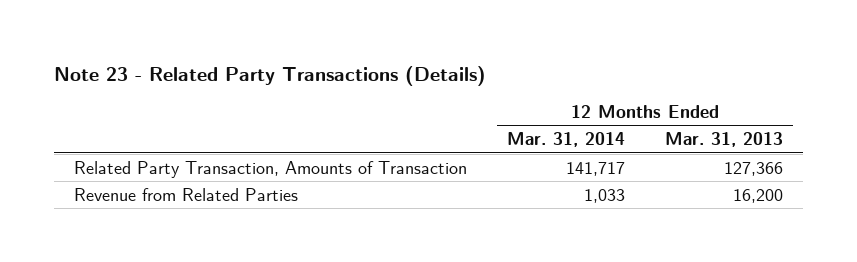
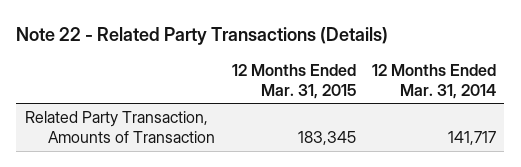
[53,66,486,87] Note 23 - Related Party Transactions (Details) -> [16,26,389,45] Note 22 - Related Party Transactions (Details)
[664,132,783,148] Mar. 31, 2013 -> none
none -> [231,63,356,99] 12 Months Ended Mar. 31, 2015
[73,187,298,201] Revenue from Related Parties -> none

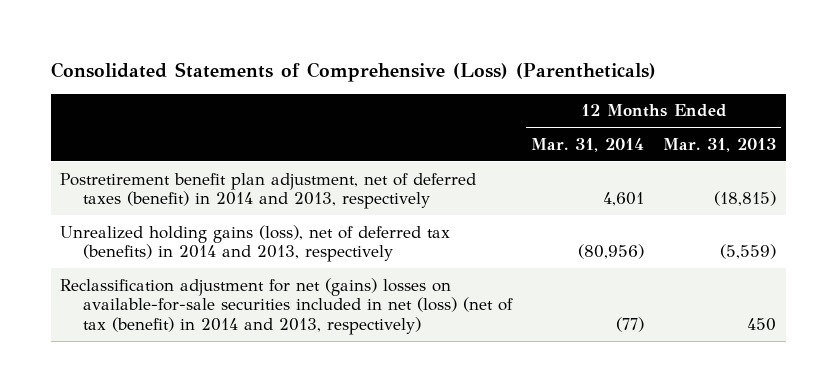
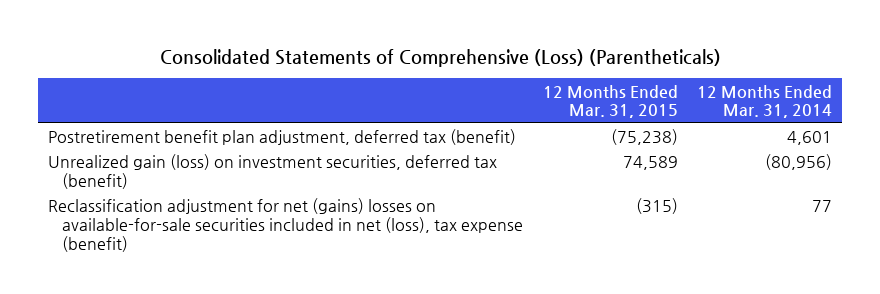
[663,137,777,152] Mar. 31, 2013 -> none
none -> [542,84,678,119] 12 Months Ended Mar. 31, 2015
[60,172,477,210] Postretirement benefit plan adjustment, net of deferred taxes (benefit) in 2014 and 2013, respectively -> [47,129,516,146] Postretirement benefit plan adjustment, deferred tax (benefit)
[60,224,451,263] Unrealized holding gains (loss), net of deferred tax (benefits) in 2014 and 2013, respectively -> [47,154,497,190] Unrealized gain (loss) on investment securities, deferred tax (benefit)
[60,277,514,336] Reclassification adjustment for net (gains) losses on available-for-sale securities included in net (loss) (net of tax (benefit) in 2014 and 2013, respectively) -> [47,198,524,253] Reclassification adjustment for net (gains) losses on available-for-sale securities included in net (loss), tax expense (benefit)
[616,317,645,333] (77) -> [812,200,833,213] 77

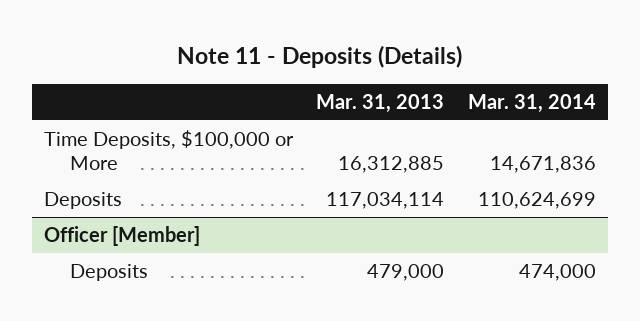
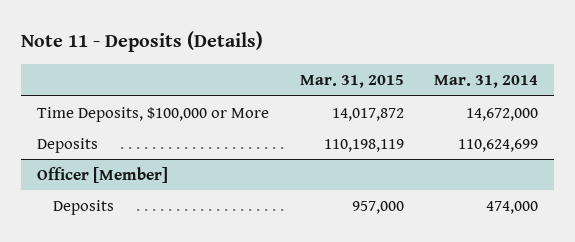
[316,93,445,113] Mar. 31, 2013 -> none
none -> [299,75,404,89] Mar. 31, 2015
[489,156,596,174] 14,671,836 -> [466,107,539,121] 14,672,000

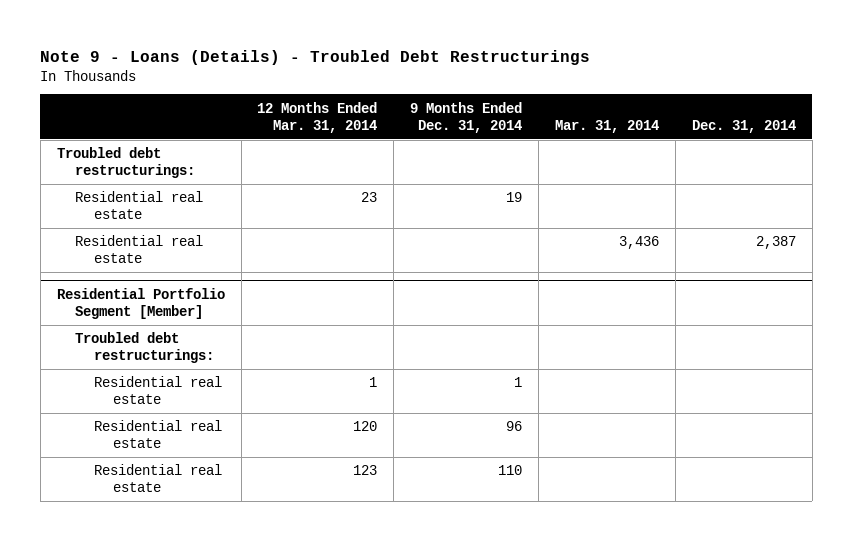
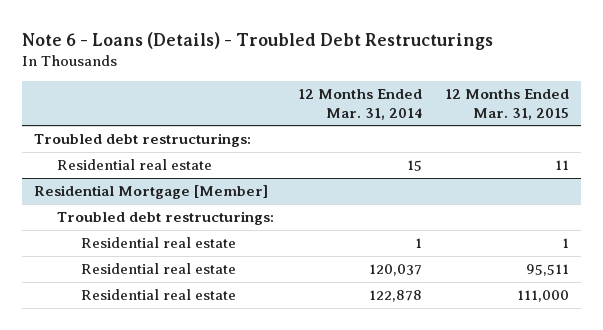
[40,49,591,65] Note 9 - Loans (Details) - Troubled Debt Restructurings -> [22,31,494,50] Note 6 - Loans (Details) - Troubled Debt Restructurings
[410,101,523,133] 9 Months Ended Dec. 31, 2014 -> none
[555,119,660,133] Mar. 31, 2014 -> none
[692,119,797,133] Dec. 31, 2014 -> none
none -> [445,89,570,120] 12 Months Ended Mar. 31, 2015
[75,235,204,264] Residential real estate -> none
[56,287,225,319] Residential Portfolio Segment [Member] -> none
[361,192,378,203] 23 -> [406,159,422,171] 15
none -> [33,184,268,199] Residential Mortgage [Member]
[353,421,378,432] 120 -> [368,263,422,276] 120,037
[353,465,378,476] 123 -> [368,289,422,302] 122,878

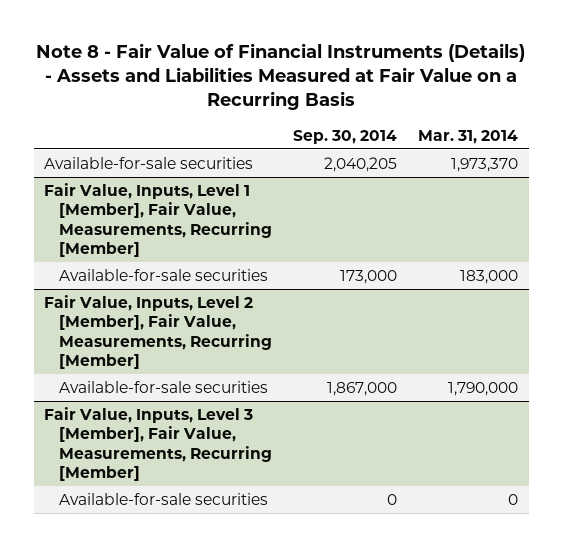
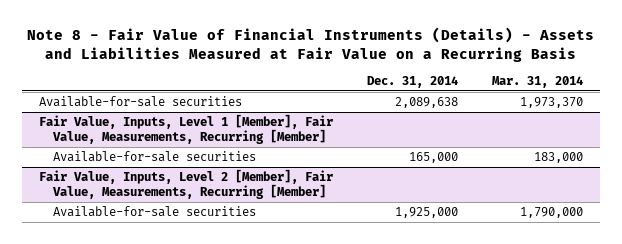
[293,129,398,144] Sep. 30, 2014 -> none
none -> [366,76,458,89] Dec. 31, 2014
[44,406,272,482] Fair Value, Inputs, Level 3 [Member], Fair Value, Measurements, Recurring [Member] -> none
[58,492,268,505] Available-for-sale securities -> none

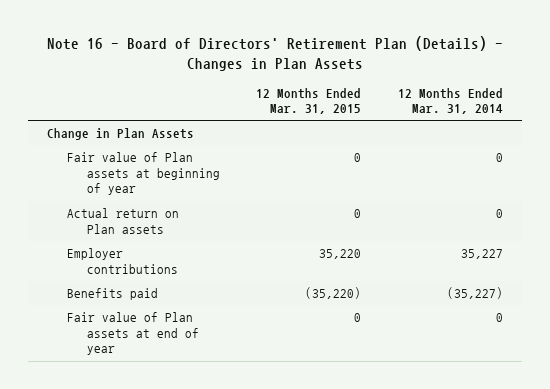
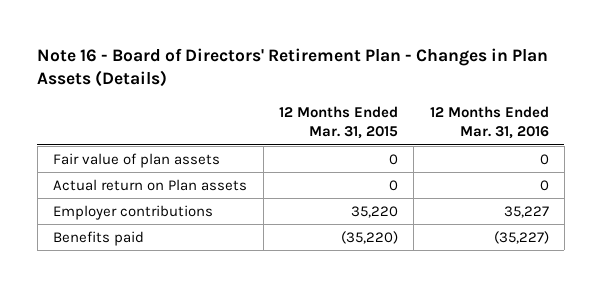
[46,36,503,71] Note 16 - Board of Directors' Retirement Plan (Details) - Changes in Plan Assets -> [37,47,549,88] Note 16 - Board of Directors' Retirement Plan - Changes in Plan Assets (Details)
[398,87,504,115] 12 Months Ended Mar. 31, 2014 -> none
none -> [429,105,549,140] 12 Months Ended Mar. 31, 2016
[46,128,194,141] Change in Plan Assets -> none
[66,152,220,196] Fair value of Plan assets at beginning of year -> [53,152,221,168] Fair value of plan assets
[66,312,199,356] Fair value of Plan assets at end of year -> none

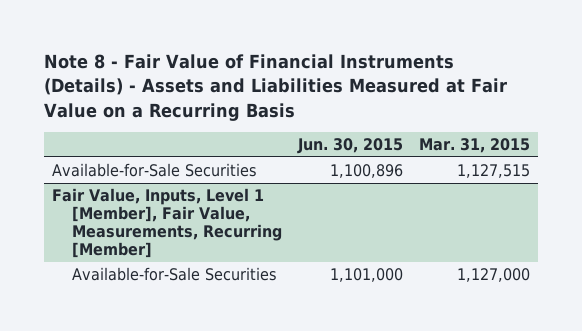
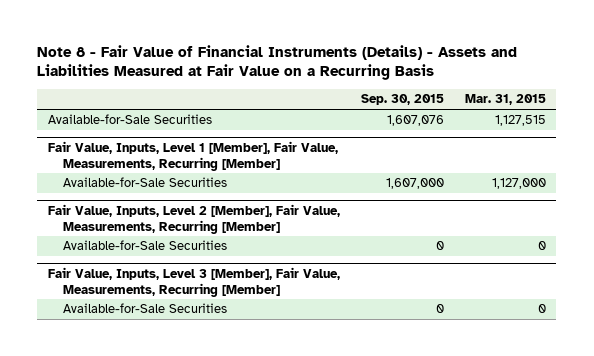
[297,138,404,155] Jun. 30, 2015 -> none
none -> [360,94,444,106] Sep. 30, 2015
none -> [47,204,340,234] Fair Value, Inputs, Level 2 [Member], Fair Value, Measurements, Recurring [Member]
none -> [62,240,227,251] Available-for-Sale Securities
none -> [47,267,340,297] Fair Value, Inputs, Level 3 [Member], Fair Value, Measurements, Recurring [Member]
none -> [62,303,227,314] Available-for-Sale Securities

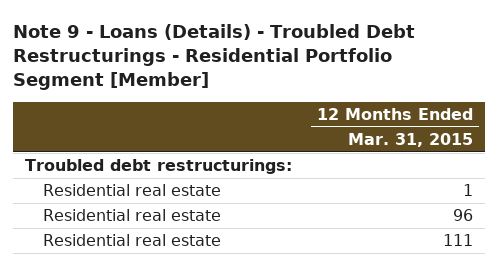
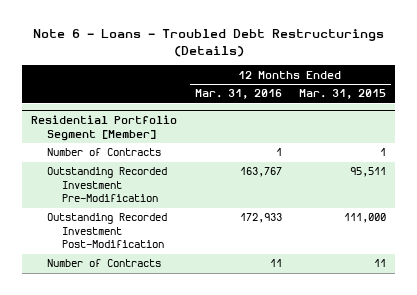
[13,23,416,91] Note 9 - Loans (Details) - Troubled Debt Restructurings - Residential Portfolio Segment [Member] -> [32,29,384,57] Note 6 - Loans - Troubled Debt Restructurings (Details)
none -> [194,89,282,100] Mar. 31, 2016
[25,159,293,175] Troubled debt restructurings: -> none
[42,209,221,222] Residential real estate -> none
[42,234,221,247] Residential real estate -> none
none -> [30,115,177,141] Residential Portfolio Segment [Member]
[42,184,221,197] Residential real estate -> [46,148,161,157] Number of Contracts
none -> [46,167,167,203] Outstanding Recorded Investment Pre-Modification
none -> [46,213,167,249] Outstanding Recorded Investment Post-Modification
none -> [46,259,161,268] Number of Contracts

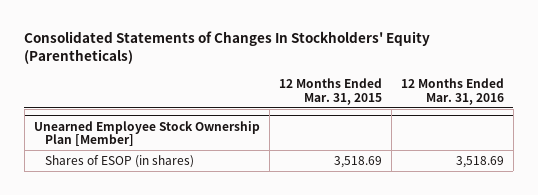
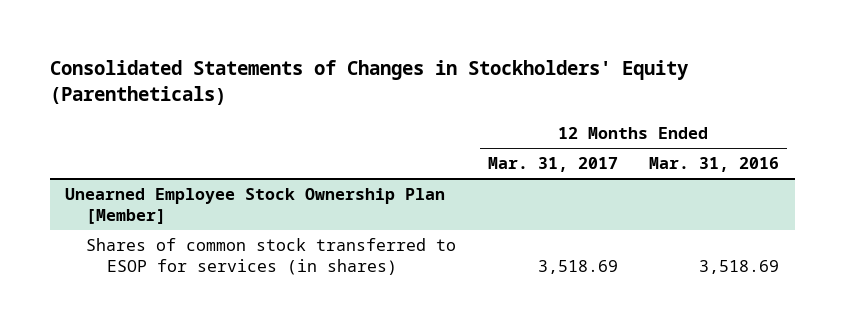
[24,30,431,65] Consolidated Statements of Changes In Stockholders' Equity (Parentheticals) -> [49,60,689,106] Consolidated Statements of Changes in Stockholders' Equity (Parentheticals)
[278,77,382,105] 12 Months Ended Mar. 31, 2015 -> none
none -> [487,157,618,173] Mar. 31, 2017
[44,154,194,168] Shares of ESOP (in shares) -> [86,238,457,275] Shares of common stock transferred to ESOP for services (in shares)

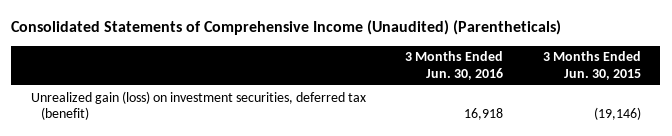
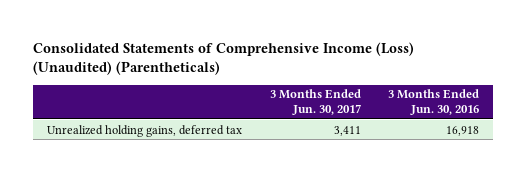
[11,20,562,36] Consolidated Statements of Comprehensive Income (Unaudited) (Parentheticals) -> [33,41,415,76] Consolidated Statements of Comprehensive Income (Loss) (Unaudited) (Parentheticals)
[542,51,641,80] 3 Months Ended Jun. 30, 2015 -> none
none -> [269,89,361,116] 3 Months Ended Jun. 30, 2017
[30,90,366,121] Unrealized gain (loss) on investment securities, deferred tax (benefit) -> [46,124,242,137] Unrealized holding gains, deferred tax

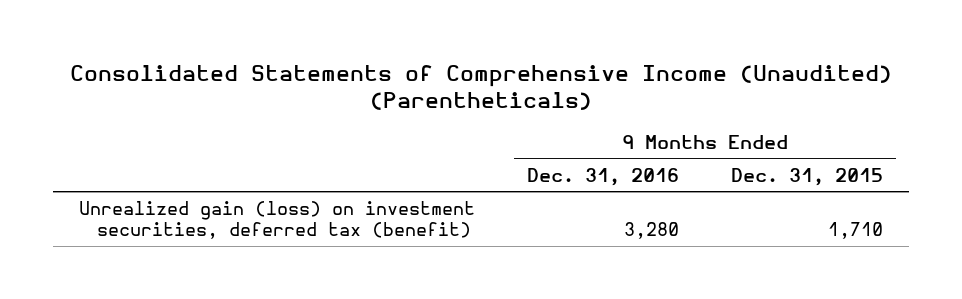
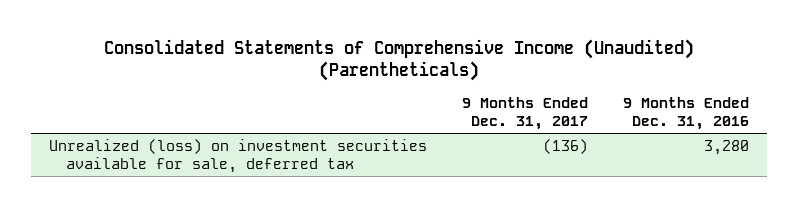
[731,167,884,186] Dec. 31, 2015 -> none
none -> [462,97,589,130] 9 Months Ended Dec. 31, 2017
[79,201,476,240] Unrealized gain (loss) on investment securities, deferred tax (benefit) -> [49,139,428,173] Unrealized (loss) on investment securities available for sale, deferred tax

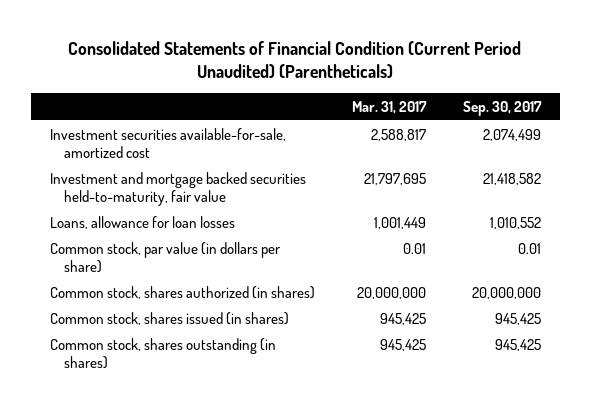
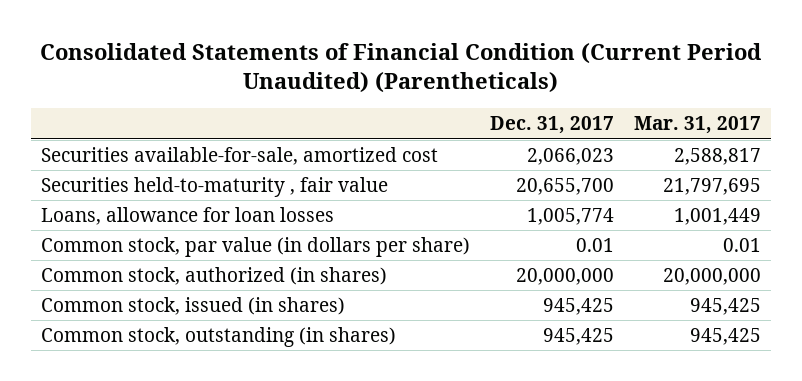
[463,101,543,117] Sep. 30, 2017 -> none
none -> [489,116,614,135] Dec. 31, 2017
[49,127,286,158] Investment securities available-for-sale, amortized cost -> [40,146,438,165] Securities available-for-sale, amortized cost
[49,171,306,206] Investment and mortgage backed securities held-to-maturity, fair value -> [40,176,388,197] Securities held-to-maturity , fair value
[49,285,315,299] Common stock, shares authorized (in shares) -> [40,266,387,285] Common stock, authorized (in shares)
[49,311,289,325] Common stock, shares issued (in shares) -> [40,296,345,315] Common stock, issued (in shares)
[49,337,276,369] Common stock, shares outstanding (in shares) -> [40,326,396,347] Common stock, outstanding (in shares)

